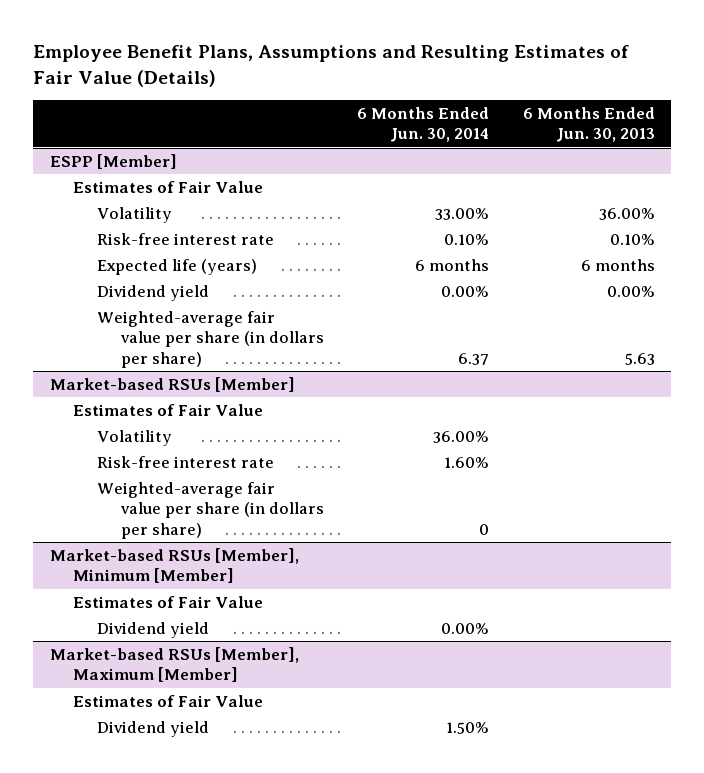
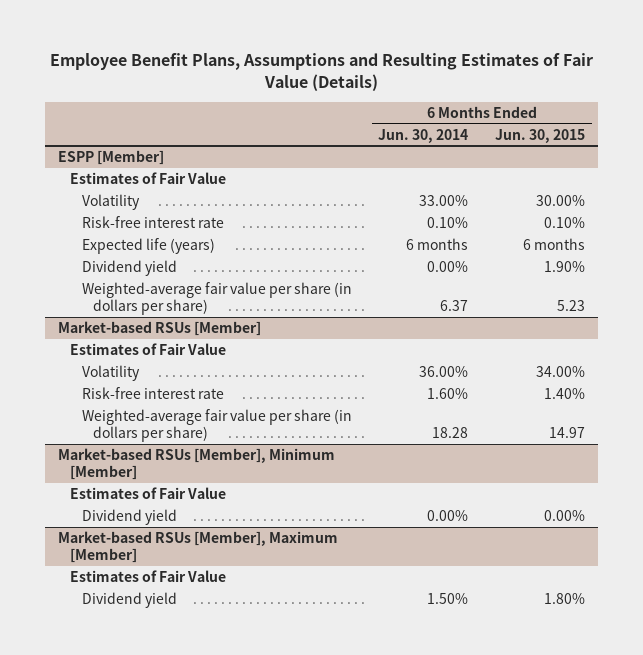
[522,106,655,143] 6 Months Ended Jun. 30, 2013 -> none
none -> [494,128,585,143] Jun. 30, 2015
[479,523,490,535] 0 -> [432,426,469,438] 18.28

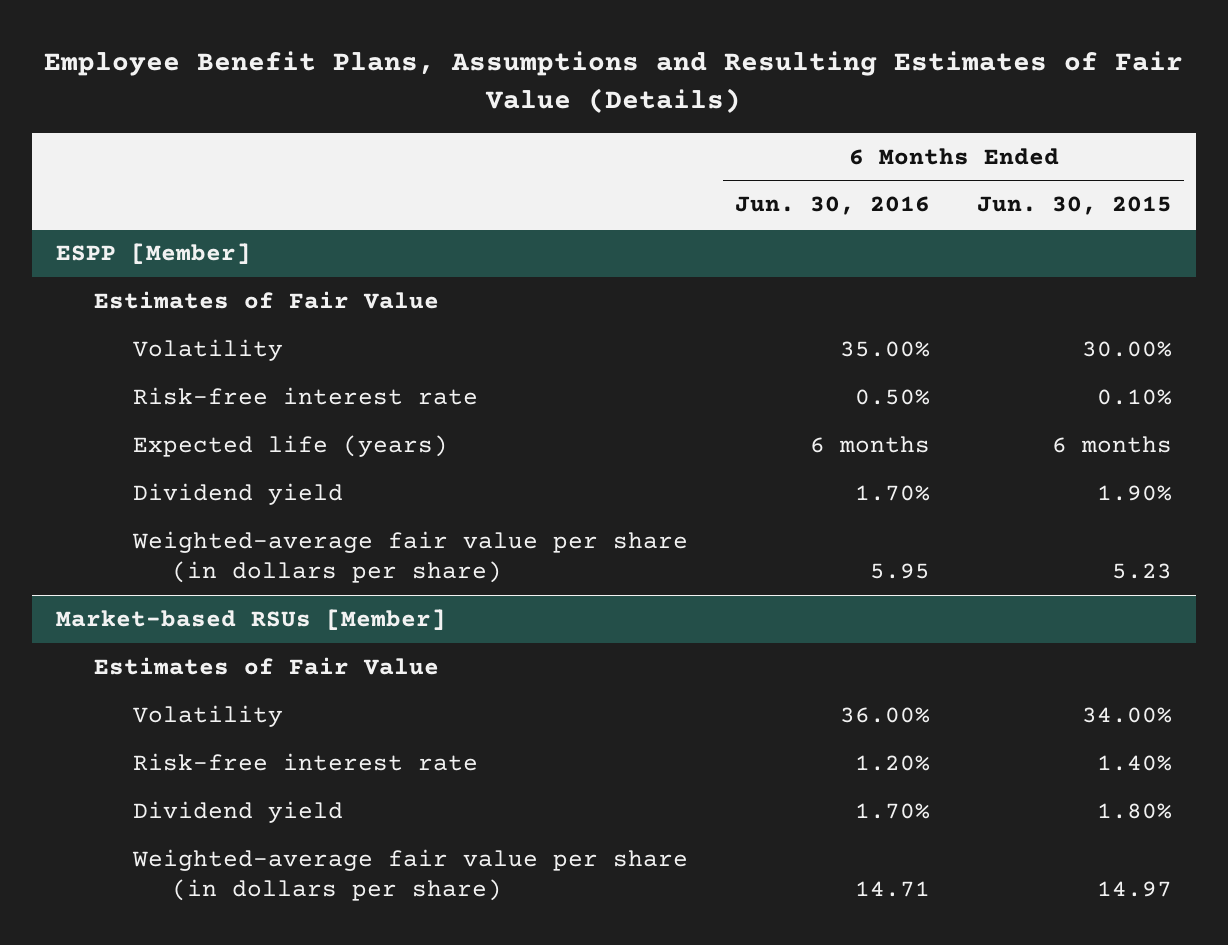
[378,128,469,143] Jun. 30, 2014 -> none
none -> [735,196,931,216] Jun. 30, 2016
[58,447,336,480] Market-based RSUs [Member], Minimum [Member] -> none
[69,486,226,499] Estimates of Fair Value -> none
[81,508,177,525] Dividend yield -> none
[58,530,339,563] Market-based RSUs [Member], Maximum [Member] -> none
[69,569,226,582] Estimates of Fair Value -> none
[81,408,352,442] Weighted-average fair value per share (in dollars per share) -> [132,848,689,902] Weighted-average fair value per share (in dollars per share)

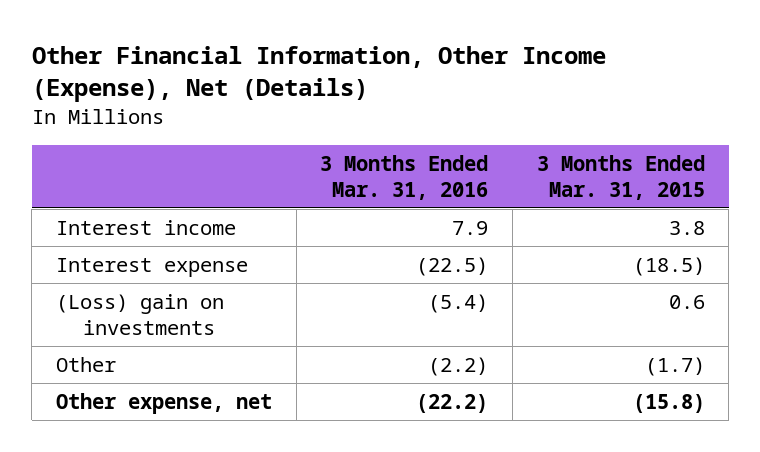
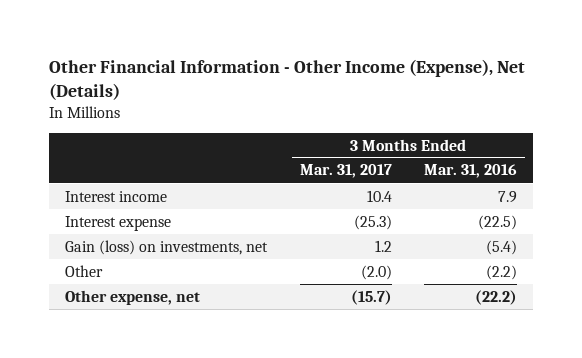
[31,45,606,102] Other Financial Information, Other Income (Expense), Net (Details) -> [49,59,526,100] Other Financial Information - Other Income (Expense), Net (Details)
[536,154,705,200] 3 Months Ended Mar. 31, 2015 -> none
none -> [299,164,392,179] Mar. 31, 2017
[55,293,224,336] (Loss) gain on investments -> [65,239,269,255] Gain (loss) on investments, net

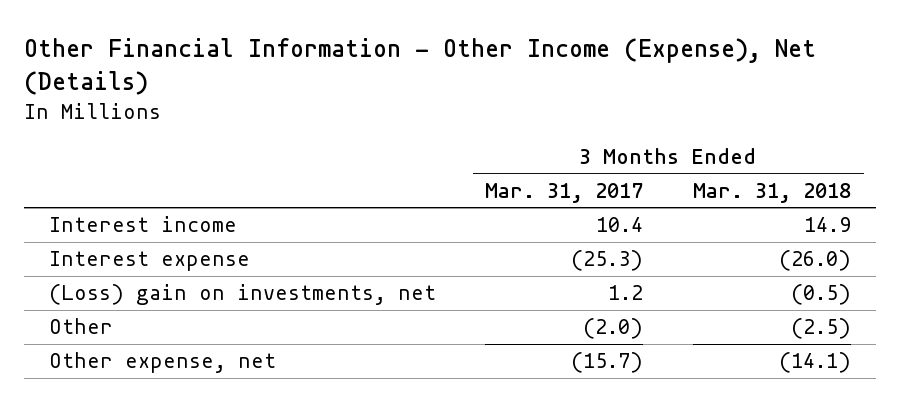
[423,164,517,179] Mar. 31, 2016 -> none
none -> [693,182,852,203] Mar. 31, 2018
[65,239,269,255] Gain (loss) on investments, net -> [48,284,436,306] (Loss) gain on investments, net

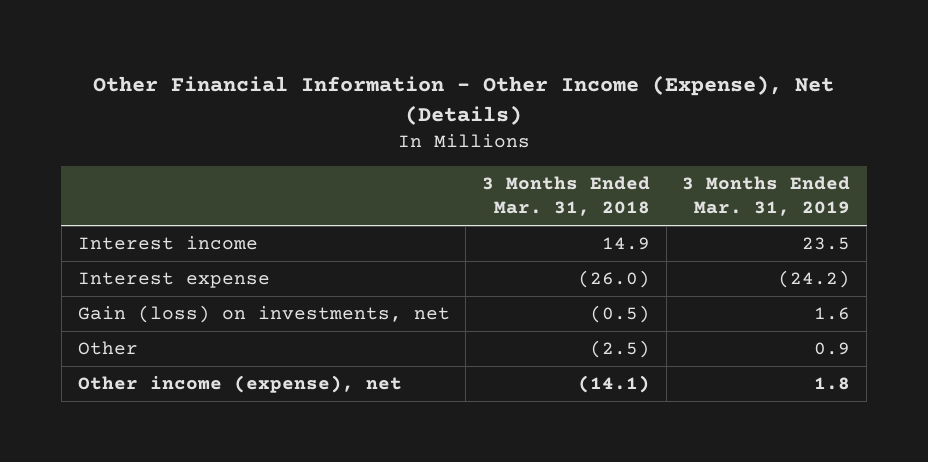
[485,182,644,203] Mar. 31, 2017 -> none
none -> [682,176,851,217] 3 Months Ended Mar. 31, 2019
[48,284,436,306] (Loss) gain on investments, net -> [77,304,450,323] Gain (loss) on investments, net
[48,352,276,374] Other expense, net -> [77,374,402,393] Other income (expense), net

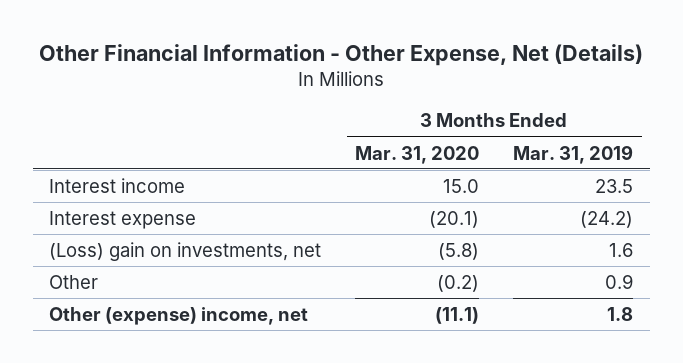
[92,75,834,126] Other Financial Information - Other Income (Expense), Net (Details) -> [39,44,644,67] Other Financial Information - Other Expense, Net (Details)
[481,176,650,217] 3 Months Ended Mar. 31, 2018 -> none
none -> [355,145,480,164] Mar. 31, 2020
[77,304,450,323] Gain (loss) on investments, net -> [49,241,322,261] (Loss) gain on investments, net
[77,374,402,393] Other income (expense), net -> [49,306,309,325] Other (expense) income, net

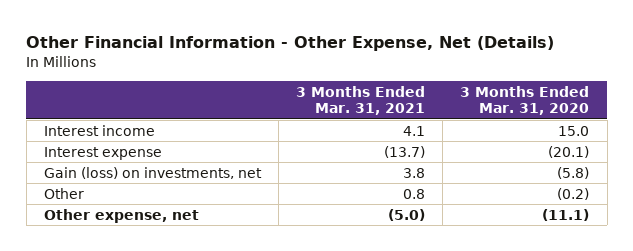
[513,144,634,164] Mar. 31, 2019 -> none
none -> [296,85,426,116] 3 Months Ended Mar. 31, 2021
[49,241,322,261] (Loss) gain on investments, net -> [43,166,262,179] Gain (loss) on investments, net
[49,306,309,325] Other (expense) income, net -> [43,208,199,223] Other expense, net

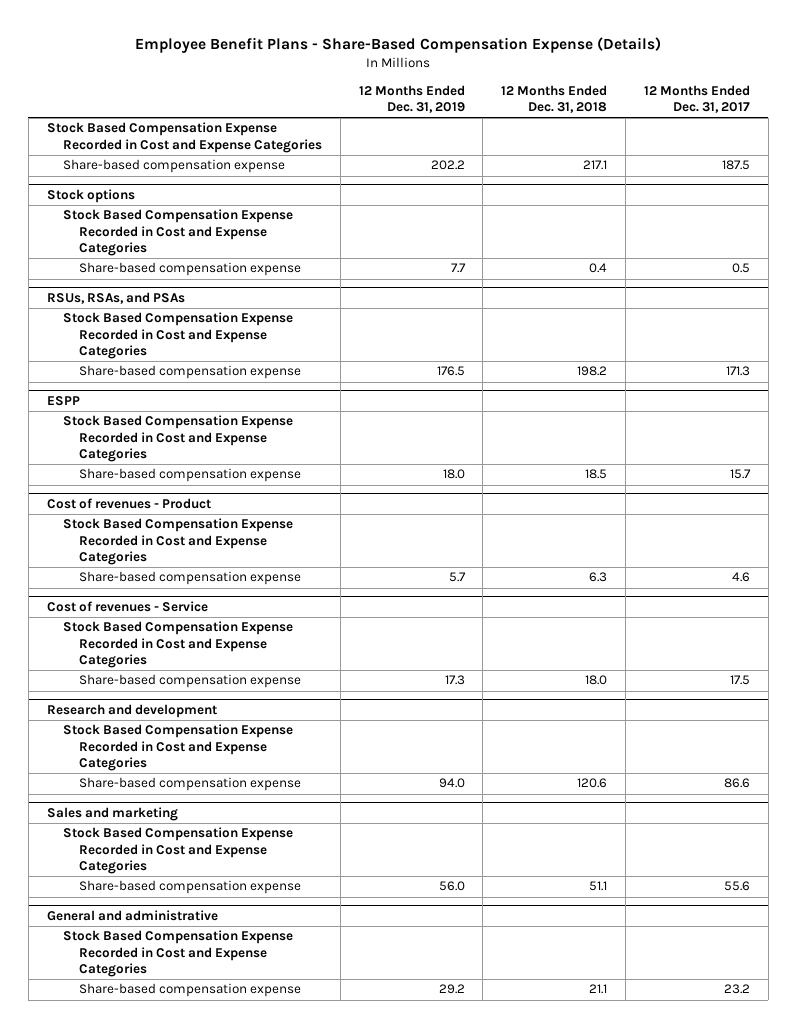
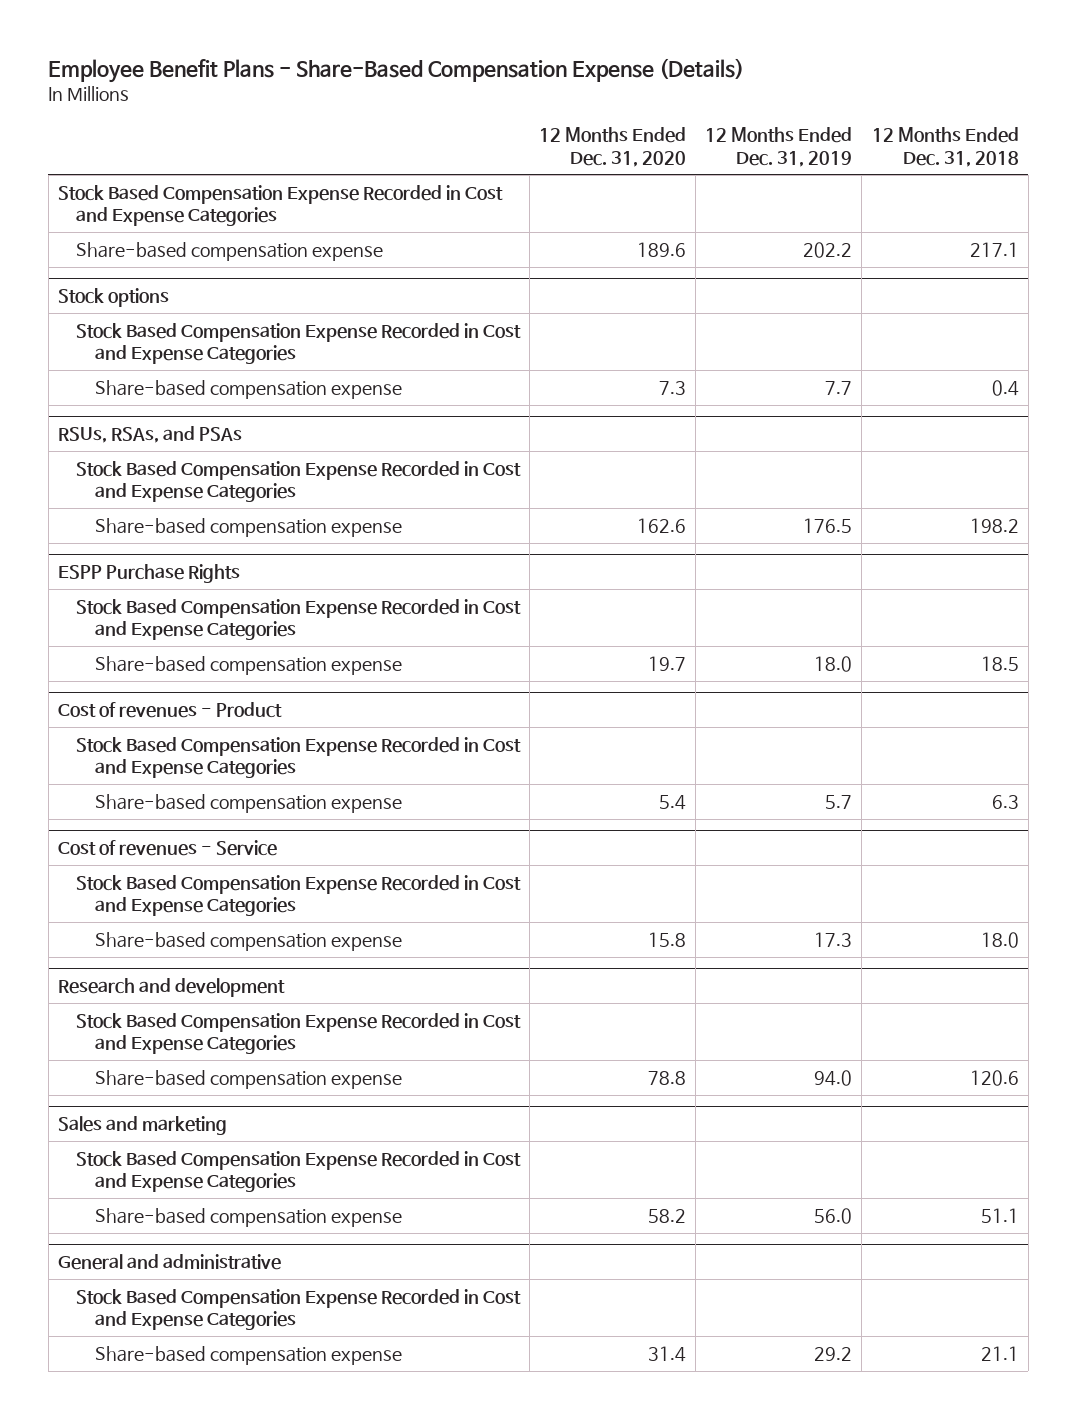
[643,84,750,113] 12 Months Ended Dec. 31, 2017 -> none
none -> [539,126,687,167] 12 Months Ended Dec. 31, 2020
[46,395,80,406] ESPP -> [58,563,241,583] ESPP Purchase Rights

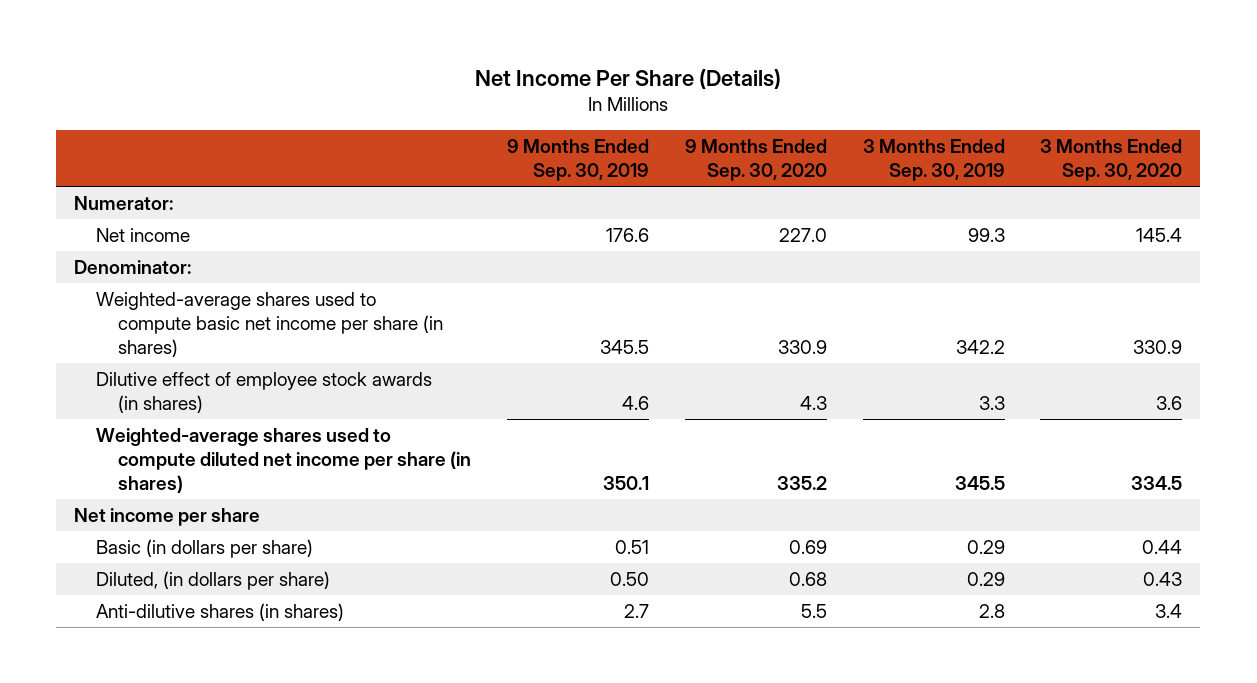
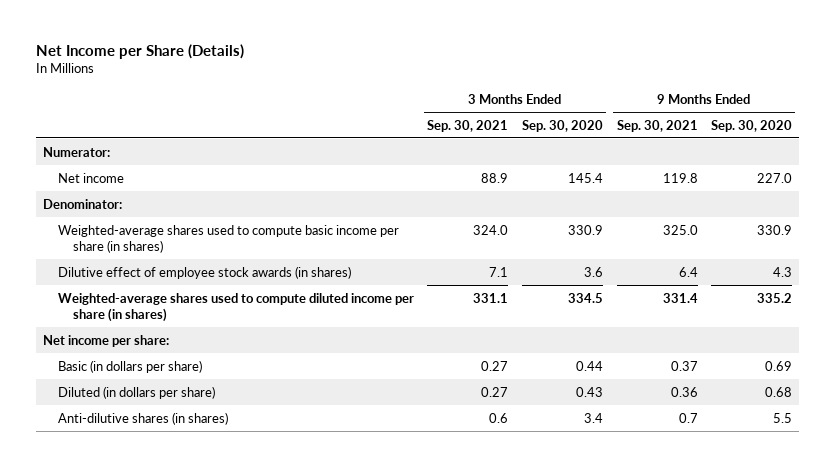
[475,68,782,89] Net Income Per Share (Details) -> [35,43,244,59] Net Income per Share (Details)
[506,139,649,182] 9 Months Ended Sep. 30, 2019 -> none
[862,139,1005,182] 3 Months Ended Sep. 30, 2019 -> none
none -> [427,119,509,132] Sep. 30, 2021
none -> [616,119,698,132] Sep. 30, 2021
[96,291,444,357] Weighted-average shares used to compute basic net income per share (in shares) -> [57,224,399,254] Weighted-average shares used to compute basic income per share (in shares)
[96,427,472,493] Weighted-average shares used to compute diluted net income per share (in shares) -> [57,292,414,323] Weighted-average shares used to compute diluted income per share (in shares)
[74,507,261,526] Net income per share -> [42,334,169,347] Net income per share:
[96,570,331,590] Diluted, (in dollars per share) -> [57,385,215,399] Diluted (in dollars per share)

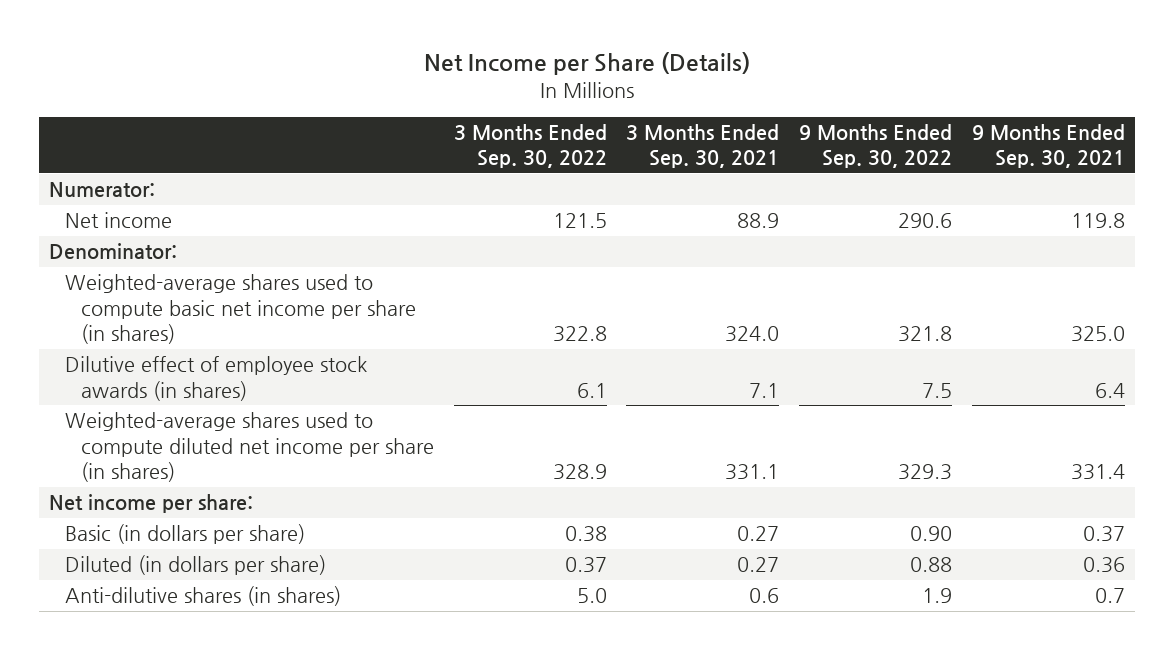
[521,119,603,132] Sep. 30, 2020 -> none
[711,119,793,132] Sep. 30, 2020 -> none
none -> [453,123,607,169] 3 Months Ended Sep. 30, 2022
none -> [799,123,953,169] 9 Months Ended Sep. 30, 2022
[57,224,399,254] Weighted-average shares used to compute basic income per share (in shares) -> [65,274,416,345] Weighted-average shares used to compute basic net income per share (in shares)
[57,292,414,323] Weighted-average shares used to compute diluted income per share (in shares) -> [65,412,434,483] Weighted-average shares used to compute diluted net income per share (in shares)

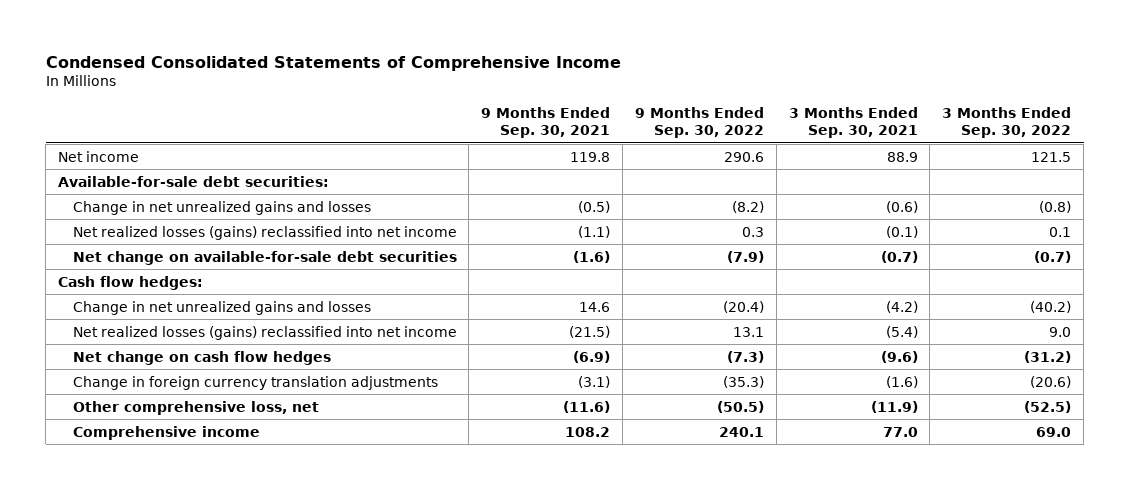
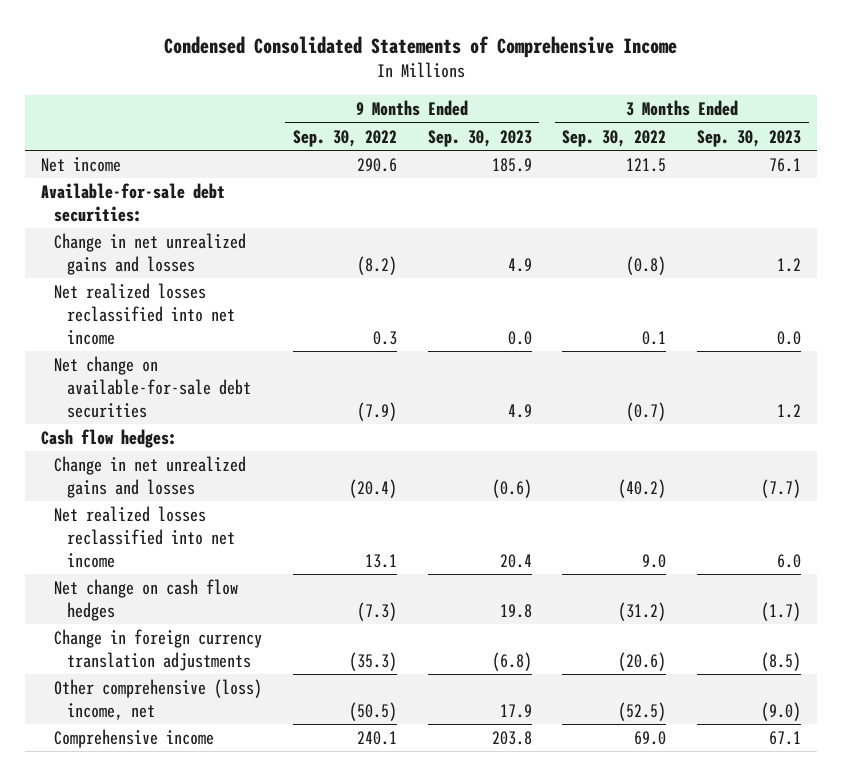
[481,106,611,139] 9 Months Ended Sep. 30, 2021 -> none
[788,106,918,139] 3 Months Ended Sep. 30, 2021 -> none
none -> [427,129,532,147] Sep. 30, 2023
none -> [697,129,802,147] Sep. 30, 2023
[72,225,457,240] Net realized losses (gains) reclassified into net income -> [54,282,236,345] Net realized losses reclassified into net income
[72,325,457,340] Net realized losses (gains) reclassified into net income -> [54,505,236,568] Net realized losses reclassified into net income
[72,400,319,415] Other comprehensive loss, net -> [54,678,263,720] Other comprehensive (loss) income, net

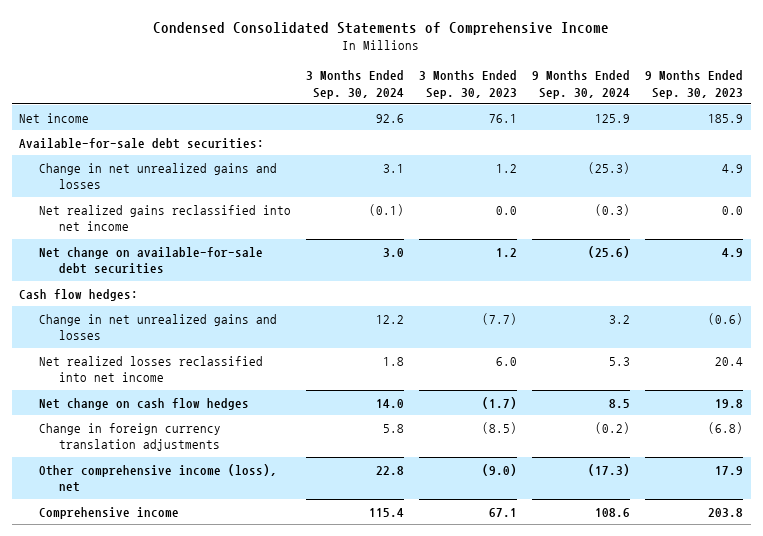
[292,129,397,147] Sep. 30, 2022 -> none
[562,129,667,147] Sep. 30, 2022 -> none
none -> [306,69,405,99] 3 Months Ended Sep. 30, 2024
none -> [532,69,631,99] 9 Months Ended Sep. 30, 2024
[54,282,236,345] Net realized losses reclassified into net income -> [39,204,292,232] Net realized gains reclassified into net income
[54,678,263,720] Other comprehensive (loss) income, net -> [39,463,278,493] Other comprehensive income (loss), net

